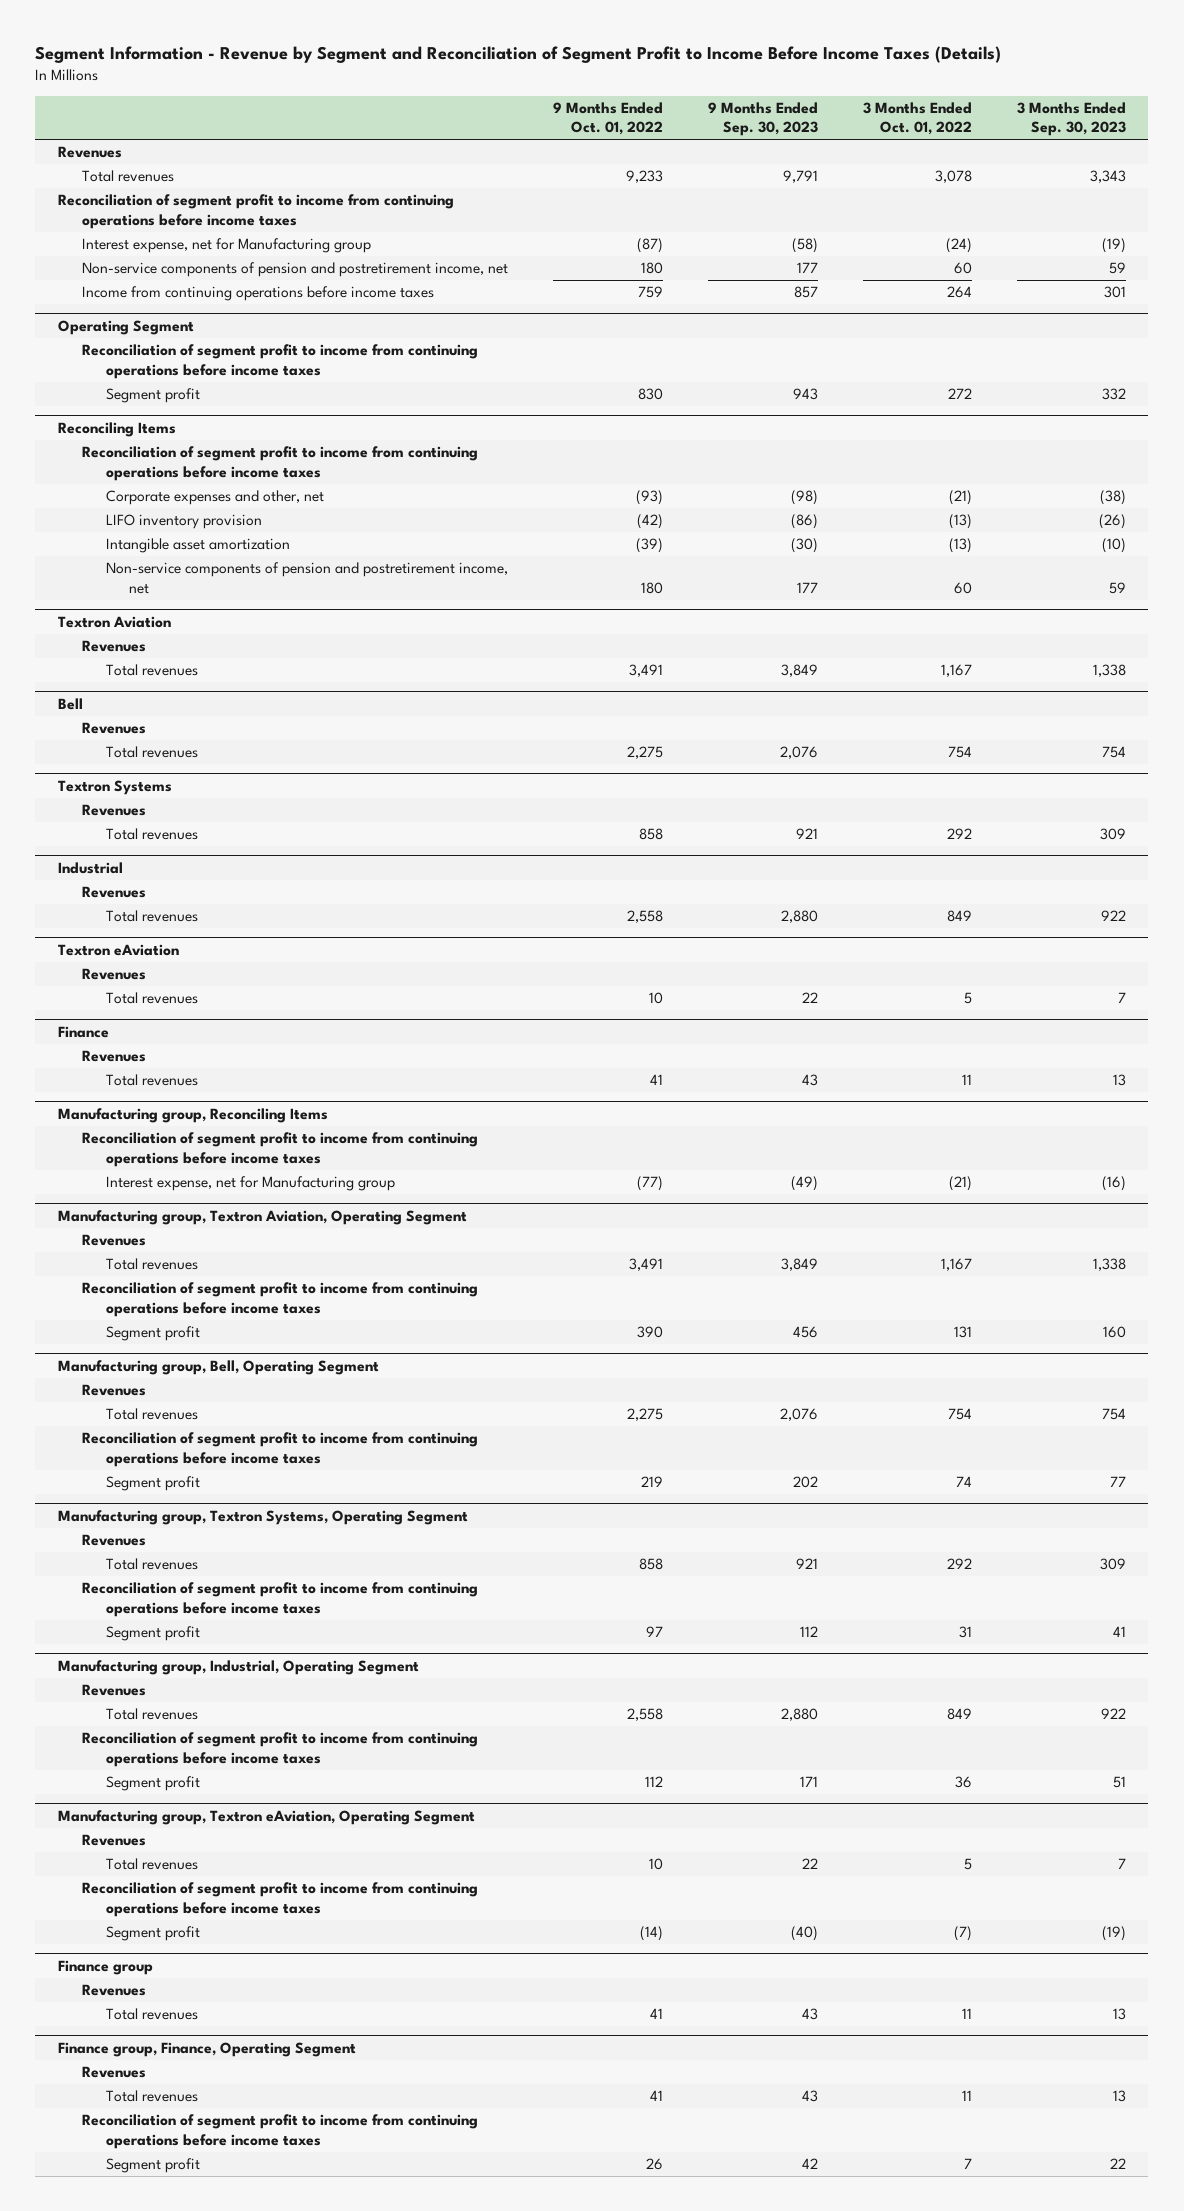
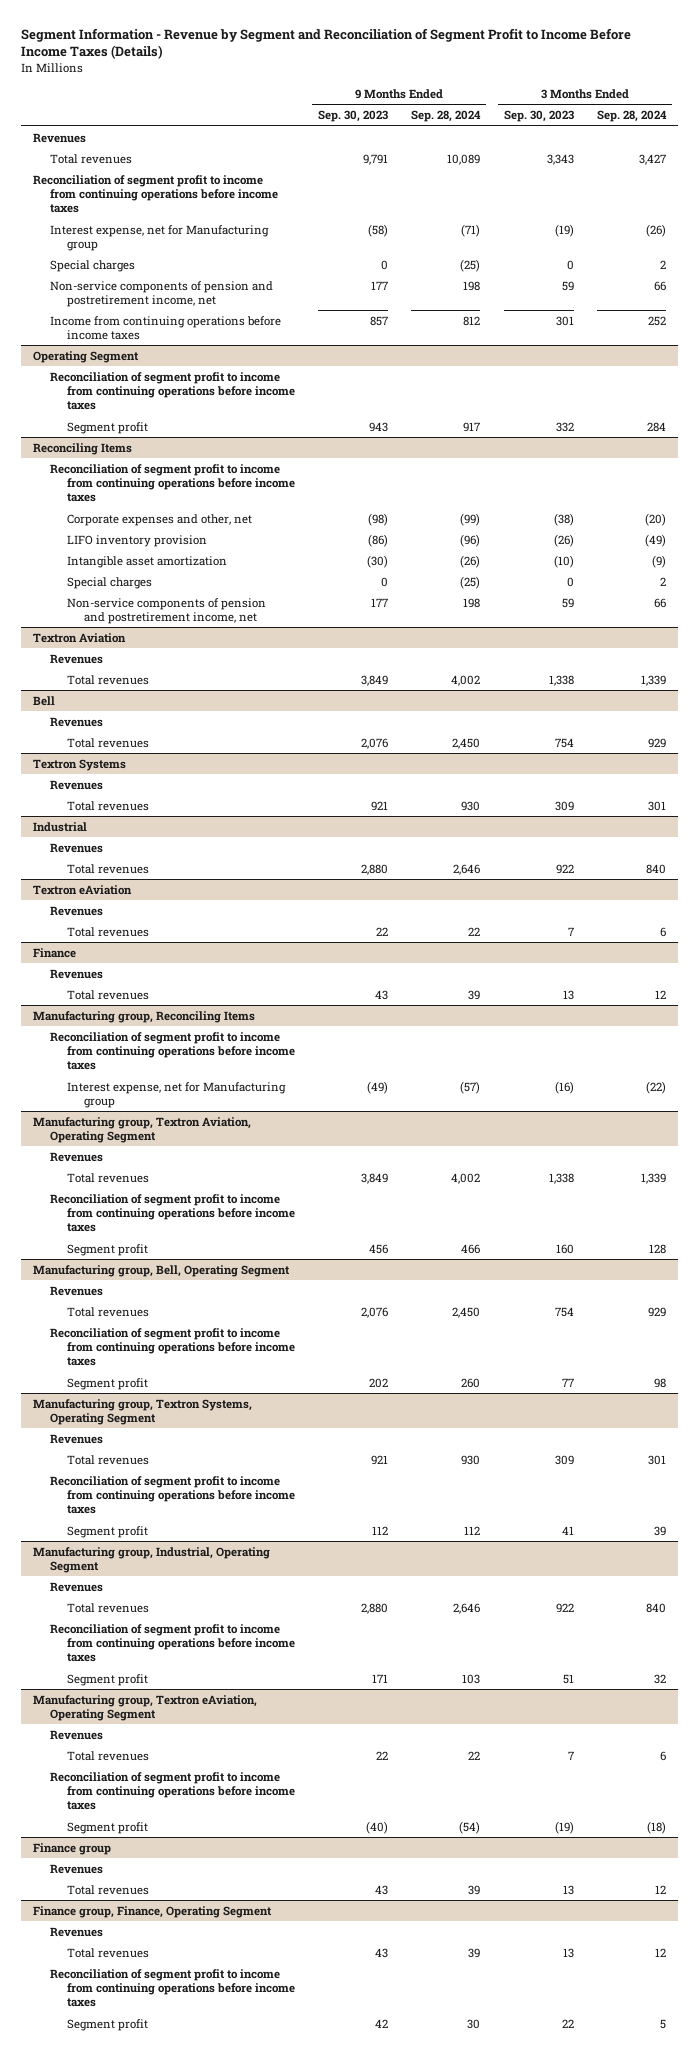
[552,101,663,136] 9 Months Ended Oct. 01, 2022 -> none
[862,101,972,136] 3 Months Ended Oct. 01, 2022 -> none
none -> [411,110,482,123] Sep. 28, 2024
none -> [597,110,668,123] Sep. 28, 2024
none -> [49,259,135,272] Special charges
none -> [66,576,152,589] Special charges

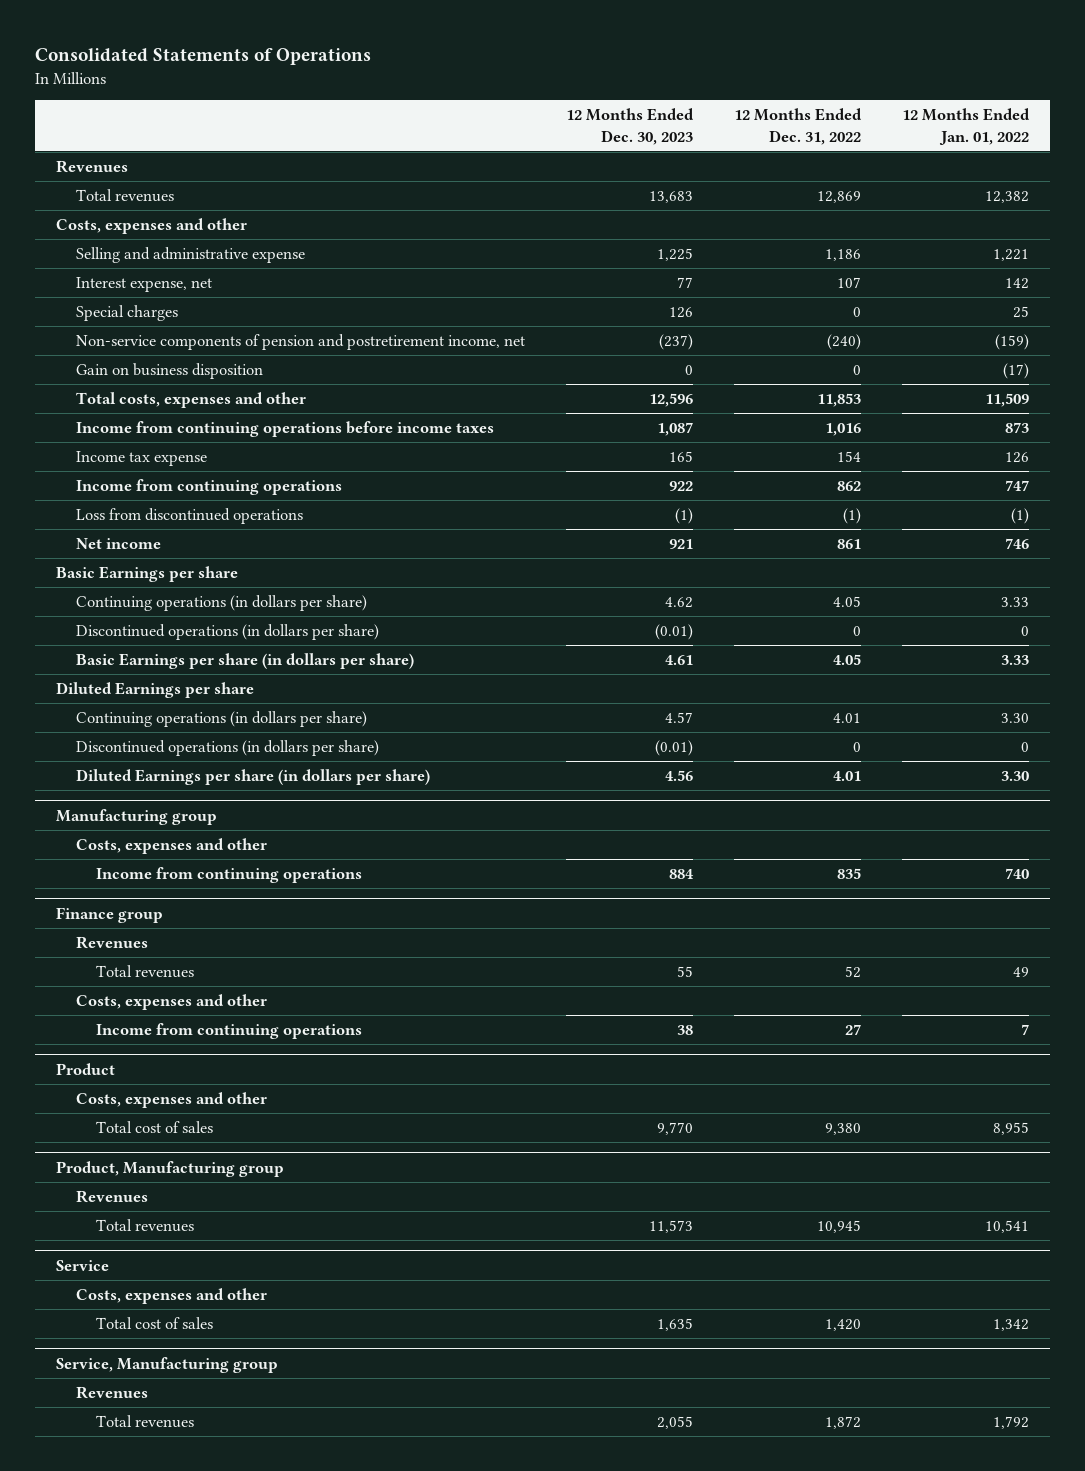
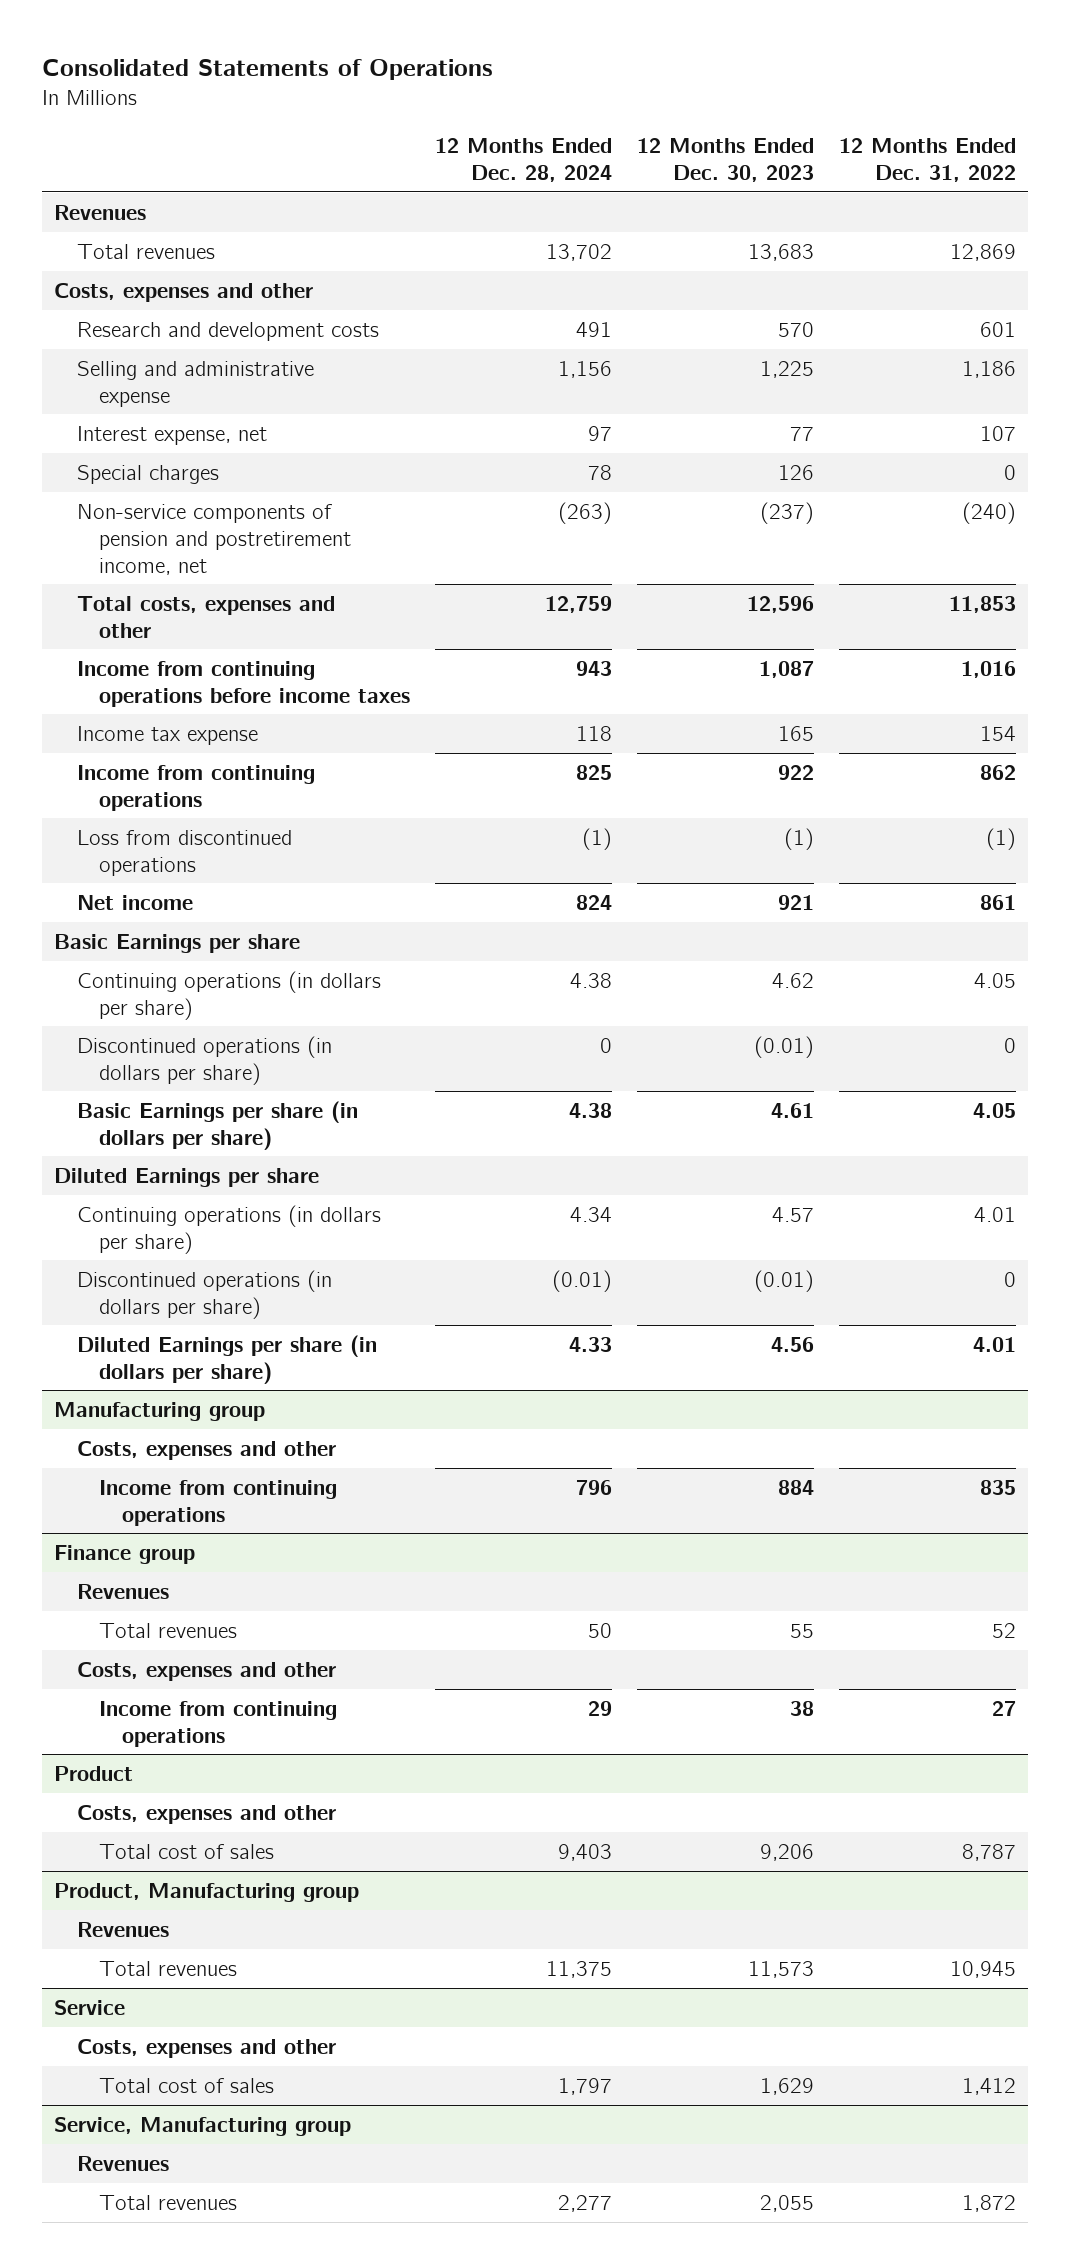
[902,108,1031,145] 12 Months Ended Jan. 01, 2022 -> none
none -> [435,138,613,183] 12 Months Ended Dec. 28, 2024
none -> [76,321,379,341] Research and development costs
[76,362,264,379] Gain on business disposition -> none
[657,1121,694,1135] 9,770 -> [759,1843,814,1861] 9,206
[825,1122,862,1135] 9,380 -> [961,1843,1016,1861] 8,787
[657,1317,694,1331] 1,635 -> [759,2077,814,2095] 1,629
[825,1318,862,1331] 1,420 -> [961,2077,1016,2095] 1,412

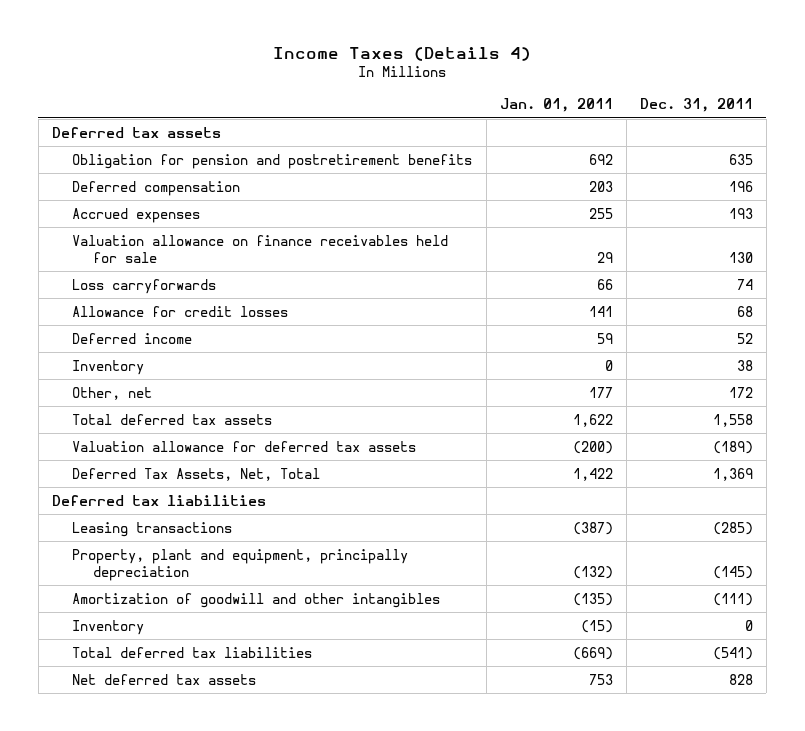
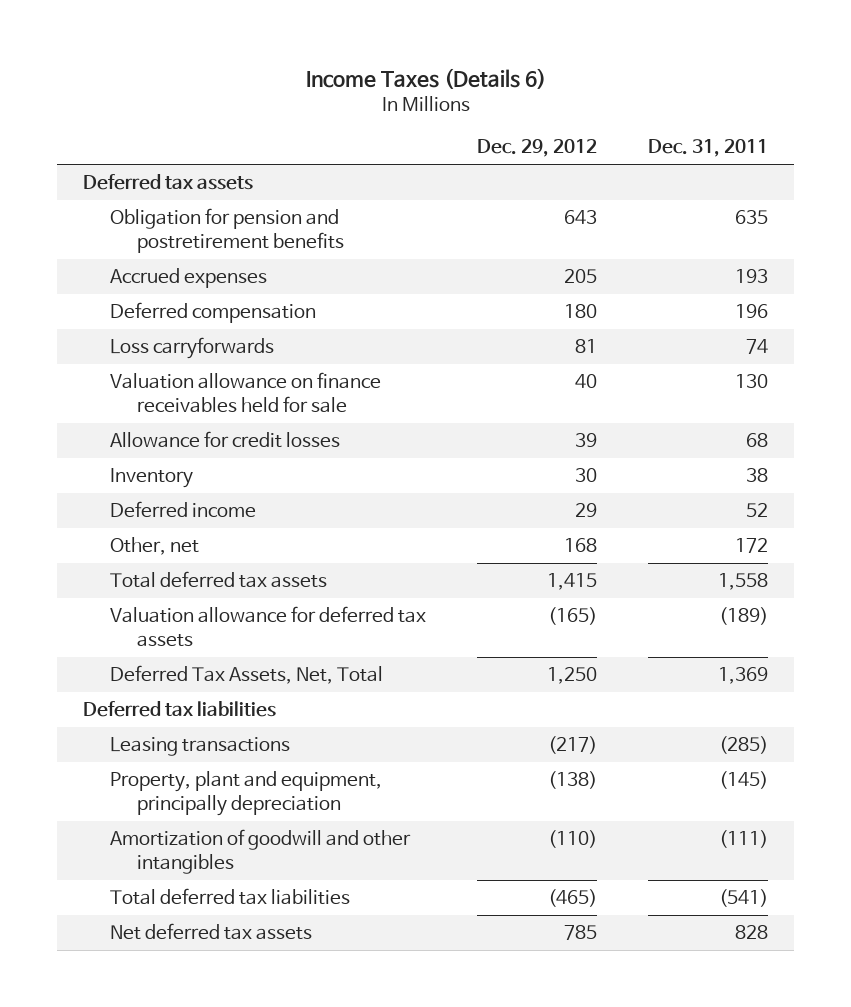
[273,47,532,62] Income Taxes (Details 4) -> [305,67,546,89] Income Taxes (Details 6)
[499,98,613,113] Jan. 01, 2011 -> none
none -> [476,139,597,158] Dec. 29, 2012
[72,180,241,196] Deferred compensation -> [109,302,316,324] Deferred compensation
[72,234,449,263] Valuation allowance on finance receivables held for sale -> [109,372,381,414] Valuation allowance on finance receivables held for sale
[72,332,193,344] Deferred income -> [109,501,256,519] Deferred income
[72,619,145,635] Inventory -> none

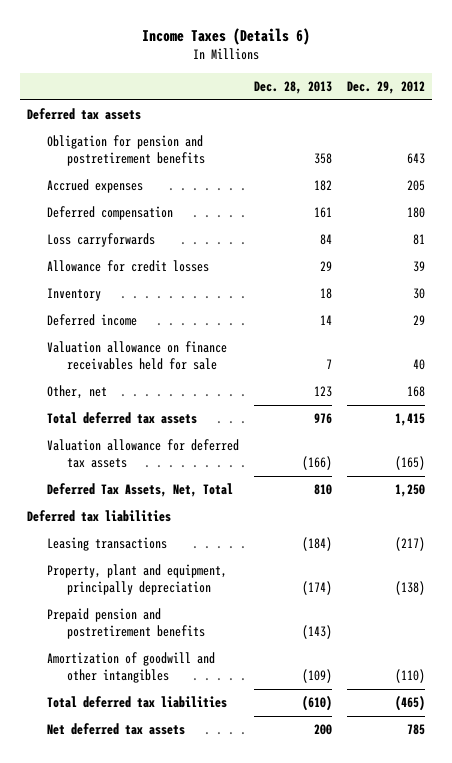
[648,139,769,158] Dec. 31, 2011 -> none
none -> [253,81,332,95] Dec. 28, 2013
[109,372,381,414] Valuation allowance on finance receivables held for sale -> [46,341,227,371] Valuation allowance on finance receivables held for sale
none -> [46,608,205,640] Prepaid pension and postretirement benefits

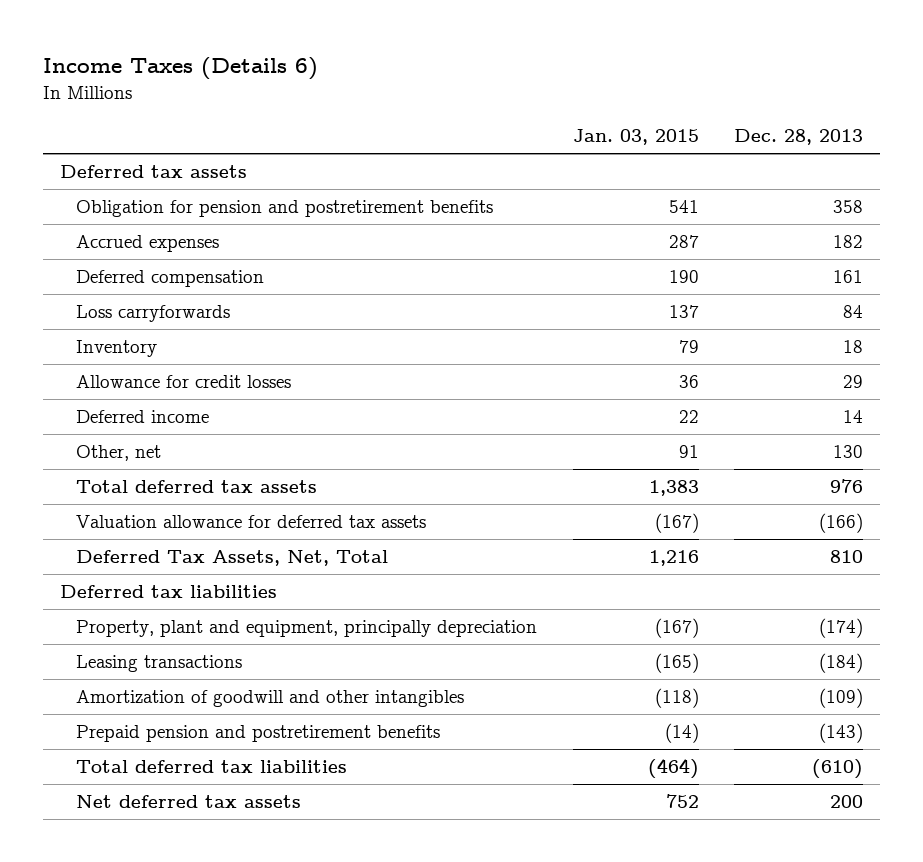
[346,81,425,95] Dec. 29, 2012 -> none
none -> [572,129,699,146] Jan. 03, 2015
[46,260,209,273] Allowance for credit losses -> [76,375,292,389] Allowance for credit losses
[46,341,227,371] Valuation allowance on finance receivables held for sale -> none
[313,386,332,398] 123 -> [832,445,863,459] 130
[46,537,167,552] Leasing transactions -> [76,655,243,673] Leasing transactions
[46,608,205,640] Prepaid pension and postretirement benefits -> [76,725,441,743] Prepaid pension and postretirement benefits

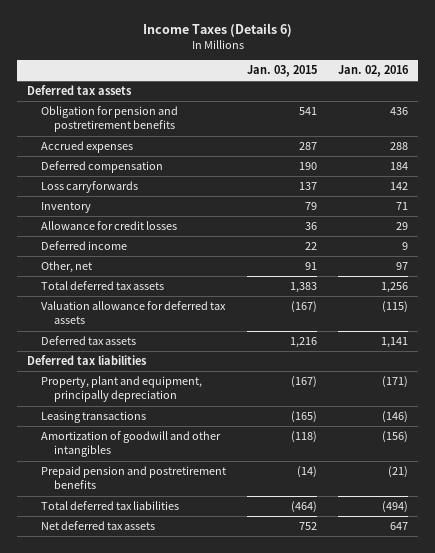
[733,129,863,146] Dec. 28, 2013 -> none
none -> [337,65,409,78] Jan. 02, 2016
[76,550,389,567] Deferred Tax Assets, Net, Total -> [40,336,136,346] Deferred tax assets

